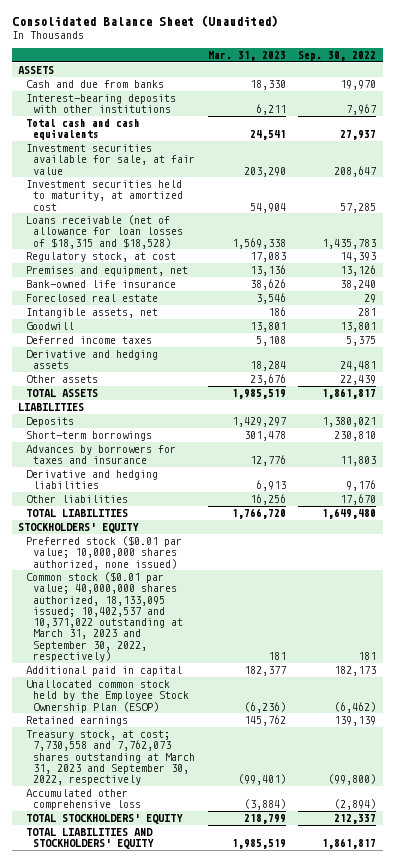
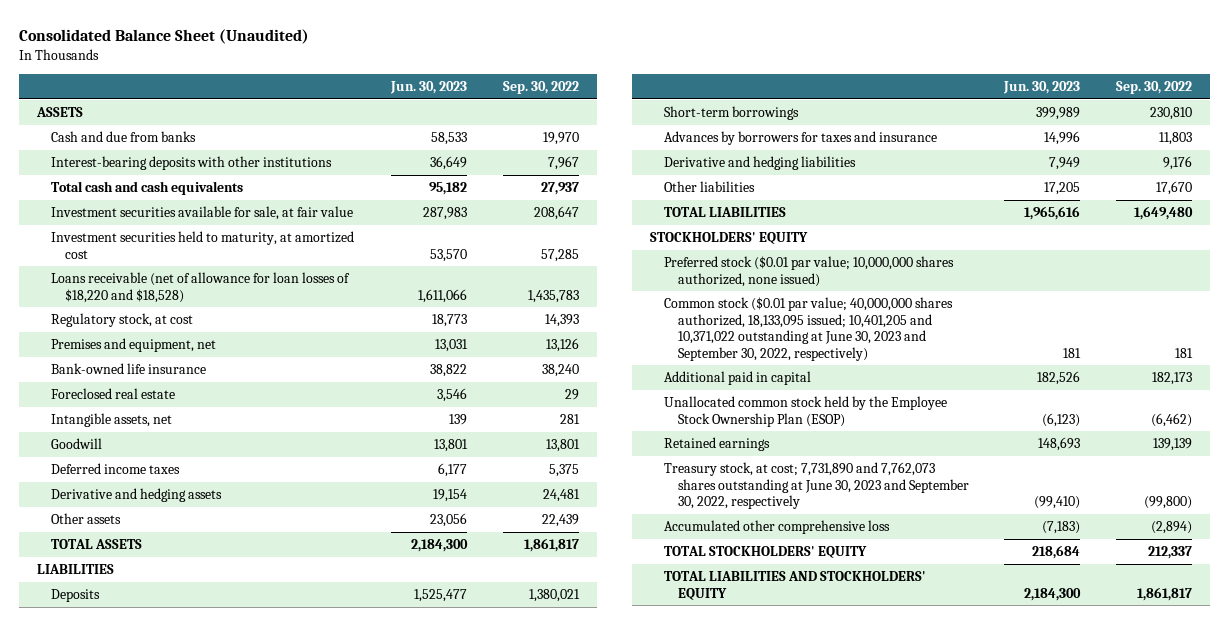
[207,51,286,62] Mar. 31, 2023 -> none
none -> [390,81,468,95] Jun. 30, 2023
[25,215,183,249] Loans receivable (net of allowance for loan losses of $18,315 and $18,528) -> [50,272,350,303] Loans receivable (net of allowance for loan losses of $18,220 and $18,528)
[25,572,183,662] Common stock ($0.01 par value; 40,000,000 shares authorized, 18,133,095 issued; 10,402,537 and 10,371,022 outstanding at March 31, 2023 and September 30, 2022, respectively) -> [663,297,953,361] Common stock ($0.01 par value; 40,000,000 shares authorized, 18,133,095 issued; 10,401,205 and 10,371,022 outstanding at June 30, 2023 and September 30, 2022, respectively)
[25,730,195,786] Treasury stock, at cost; 7,730,558 and 7,762,073 shares outstanding at March 31, 2023 and September 30, 2022, respectively -> [663,462,969,510] Treasury stock, at cost; 7,731,890 and 7,762,073 shares outstanding at June 30, 2023 and September 30, 2022, respectively

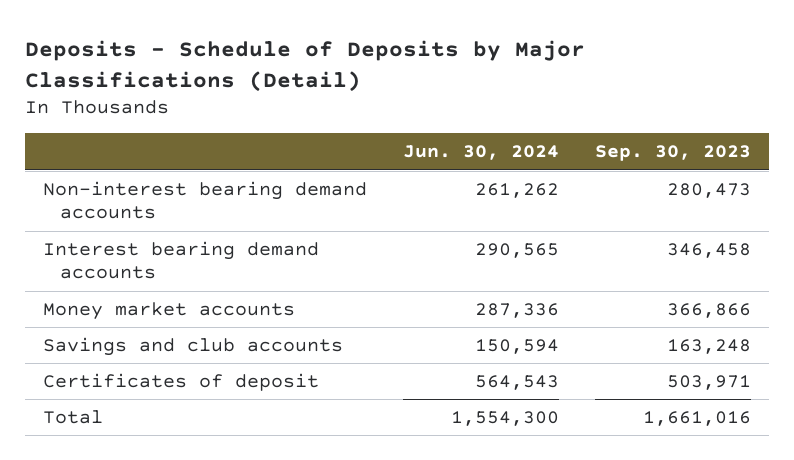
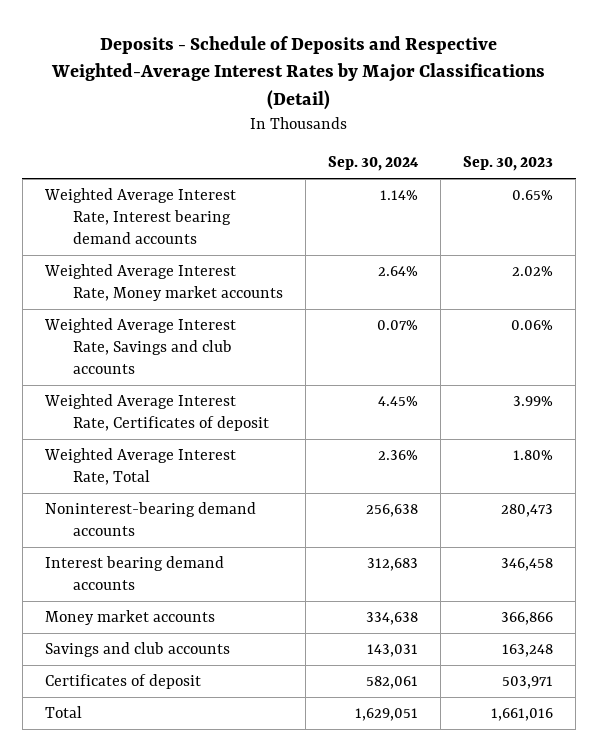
[25,39,586,92] Deposits - Schedule of Deposits by Major Classifications (Detail) -> [51,35,546,110] Deposits - Schedule of Deposits and Respective Weighted-Average Interest Rates by Major Classifications (Detail)
[402,145,559,161] Jun. 30, 2024 -> none
none -> [328,156,420,172] Sep. 30, 2024
none -> [43,187,236,245] Weighted Average Interest Rate, Interest bearing demand accounts
none -> [43,263,283,302] Weighted Average Interest Rate, Money market accounts
none -> [43,317,236,375] Weighted Average Interest Rate, Savings and club accounts
none -> [43,393,269,432] Weighted Average Interest Rate, Certificates of deposit
none -> [43,447,236,486] Weighted Average Interest Rate, Total
[43,181,368,220] Non-interest bearing demand accounts -> [44,501,256,537] Noninterest-bearing demand accounts

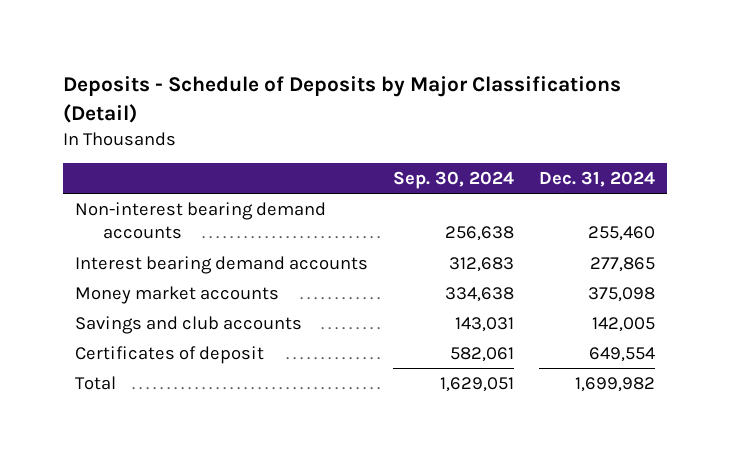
[51,35,546,110] Deposits - Schedule of Deposits and Respective Weighted-Average Interest Rates by Major Classifications (Detail) -> [62,76,621,123] Deposits - Schedule of Deposits by Major Classifications (Detail)
[463,156,554,172] Sep. 30, 2023 -> none
none -> [538,171,655,188] Dec. 31, 2024
[43,187,236,245] Weighted Average Interest Rate, Interest bearing demand accounts -> none
[43,263,283,302] Weighted Average Interest Rate, Money market accounts -> none
[43,317,236,375] Weighted Average Interest Rate, Savings and club accounts -> none
[43,393,269,432] Weighted Average Interest Rate, Certificates of deposit -> none
[43,447,236,486] Weighted Average Interest Rate, Total -> none
[44,501,256,537] Noninterest-bearing demand accounts -> [75,201,327,240] Non-interest bearing demand accounts

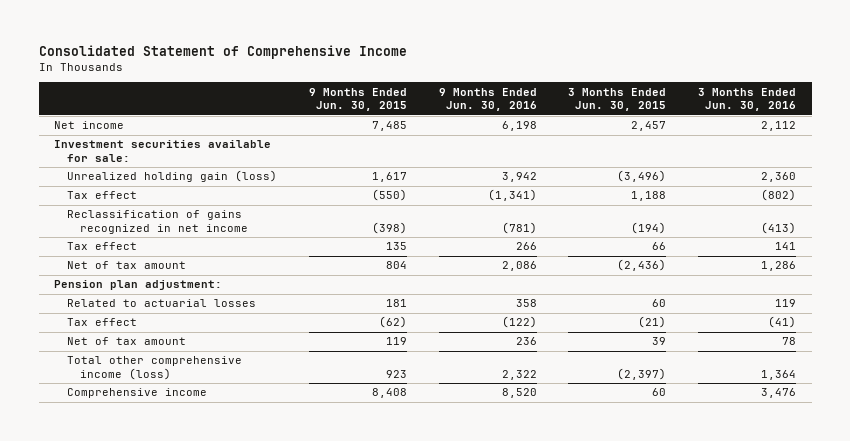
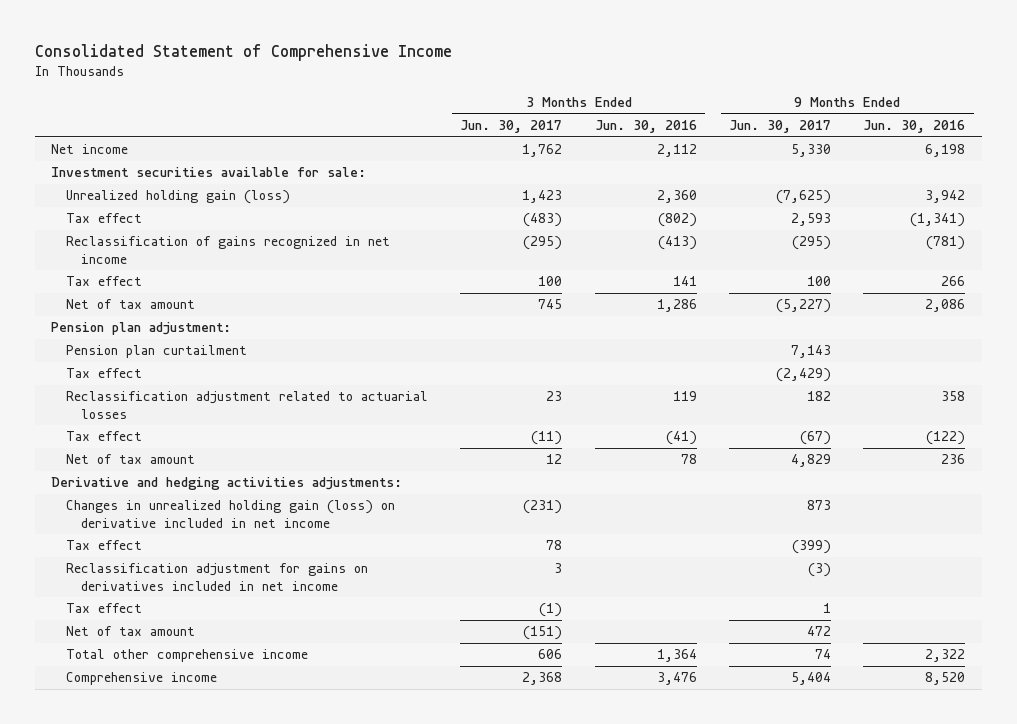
[309,87,408,112] 9 Months Ended Jun. 30, 2015 -> none
[568,87,667,112] 3 Months Ended Jun. 30, 2015 -> none
none -> [460,119,563,133] Jun. 30, 2017
none -> [729,119,832,133] Jun. 30, 2017
none -> [66,345,248,359] Pension plan curtailment
none -> [66,368,143,379] Tax effect
[67,299,257,308] Related to actuarial losses -> [66,391,429,419] Reclassification adjustment related to actuarial losses
none -> [51,477,403,491] Derivative and hedging activities adjustments:
none -> [66,500,396,528] Changes in unrealized holding gain (loss) on derivative included in net income
none -> [66,540,143,551] Tax effect
none -> [66,563,369,591] Reclassification adjustment for gains on derivatives included in net income
none -> [66,603,143,614] Tax effect
none -> [66,626,196,637] Net of tax amount
[67,356,243,381] Total other comprehensive income (loss) -> [66,649,309,663] Total other comprehensive income

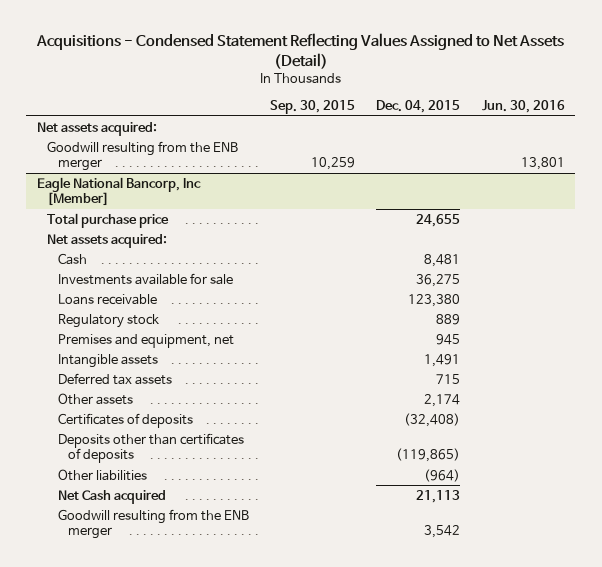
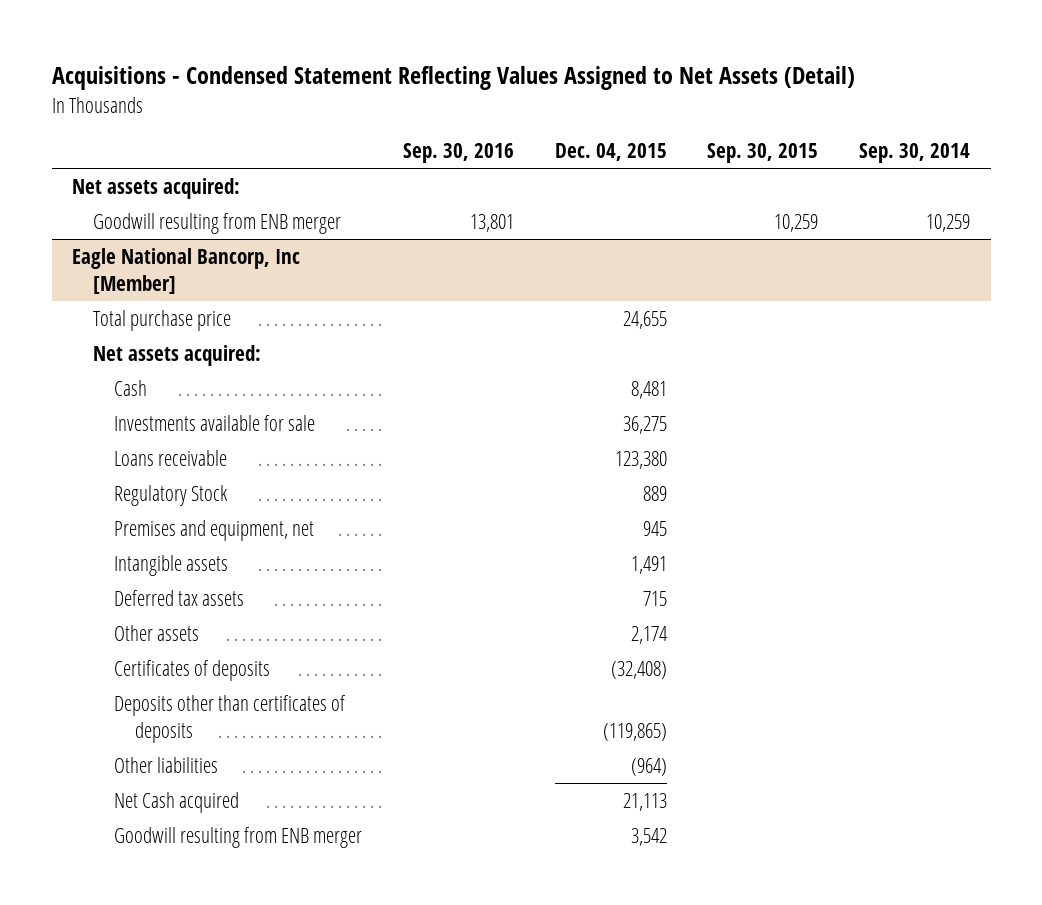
[481,100,565,114] Jun. 30, 2016 -> none
none -> [402,143,514,164] Sep. 30, 2016
none -> [859,143,971,164] Sep. 30, 2014
[47,140,239,172] Goodwill resulting from the ENB merger -> [92,212,341,234] Goodwill resulting from ENB merger
[57,313,159,328] Regulatory stock -> [113,484,228,506] Regulatory Stock
[57,508,249,540] Goodwill resulting from the ENB merger -> [113,826,362,848] Goodwill resulting from ENB merger

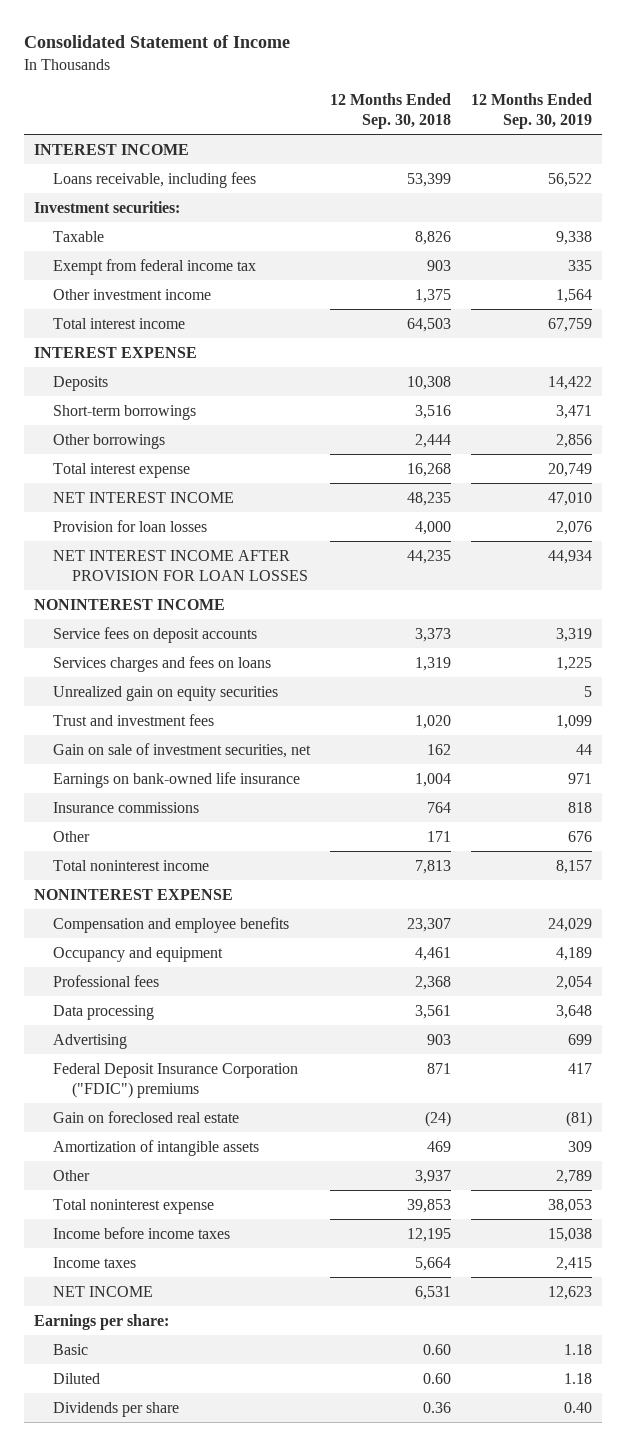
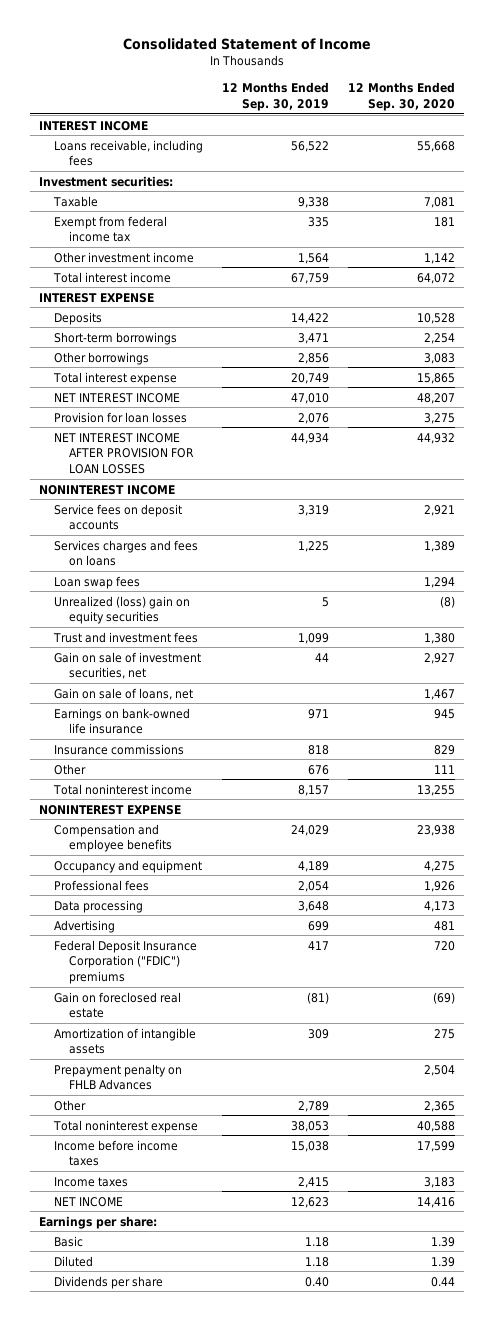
[330,93,452,130] 12 Months Ended Sep. 30, 2018 -> none
none -> [347,82,455,111] 12 Months Ended Sep. 30, 2020
none -> [54,575,141,589] Loan swap fees
[52,685,278,701] Unrealized gain on equity securities -> [54,595,191,625] Unrealized (loss) gain on equity securities
none -> [54,687,194,700] Gain on sale of loans, net
none -> [54,1063,183,1091] Prepayment penalty on FHLB Advances

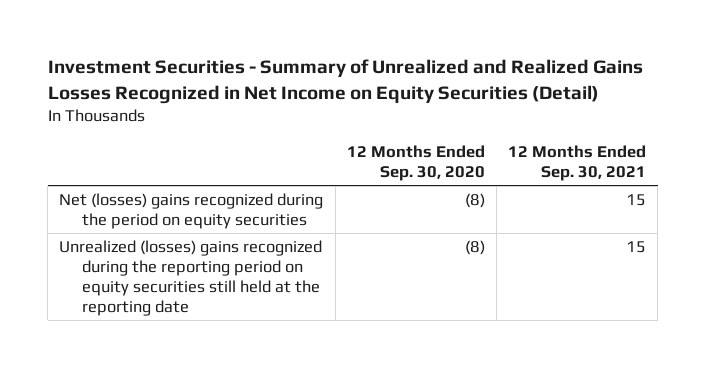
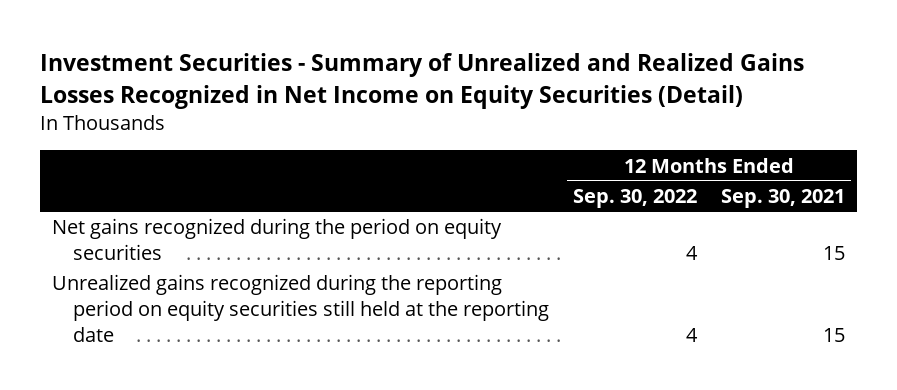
[346,144,485,181] 12 Months Ended Sep. 30, 2020 -> none
none -> [572,189,697,209] Sep. 30, 2022
[59,193,324,230] Net (losses) gains recognized during the period on equity securities -> [52,218,503,261] Net gains recognized during the period on equity securities
[59,240,323,316] Unrealized (losses) gains recognized during the reporting period on equity securities still held at the reporting date -> [52,274,549,342] Unrealized gains recognized during the reporting period on equity securities still held at the reporting date

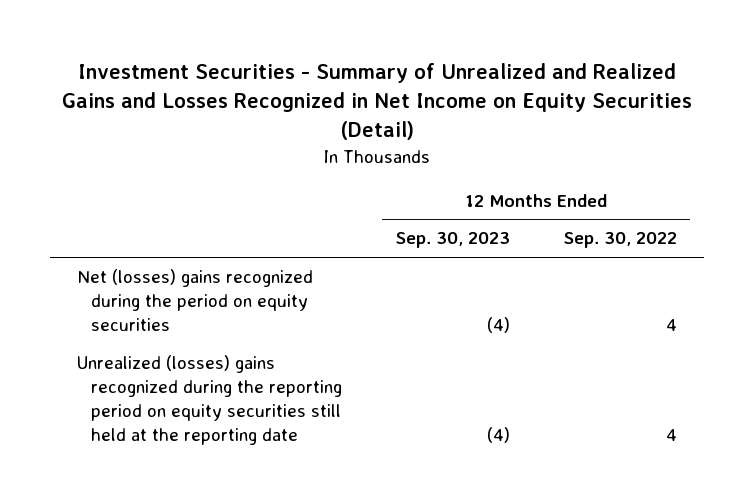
[40,53,805,109] Investment Securities - Summary of Unrealized and Realized Gains Losses Recognized in Net Income on Equity Securities (Detail) -> [61,63,692,141] Investment Securities - Summary of Unrealized and Realized Gains and Losses Recognized in Net Income on Equity Securities (Detail)
[720,189,845,209] Sep. 30, 2021 -> none
none -> [395,232,510,249] Sep. 30, 2023
[52,218,503,261] Net gains recognized during the period on equity securities -> [77,269,314,332] Net (losses) gains recognized during the period on equity securities
[52,274,549,342] Unrealized gains recognized during the reporting period on equity securities still held at the reporting date -> [77,355,342,445] Unrealized (losses) gains recognized during the reporting period on equity securities still held at the reporting date

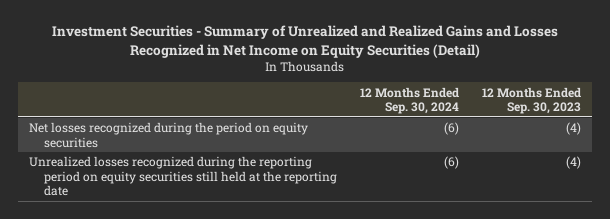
[563,232,677,249] Sep. 30, 2022 -> none
none -> [360,86,460,115] 12 Months Ended Sep. 30, 2024
[77,269,314,332] Net (losses) gains recognized during the period on equity securities -> [29,122,309,148] Net losses recognized during the period on equity securities
[77,355,342,445] Unrealized (losses) gains recognized during the reporting period on equity securities still held at the reporting date -> [29,156,338,197] Unrealized losses recognized during the reporting period on equity securities still held at the reporting date

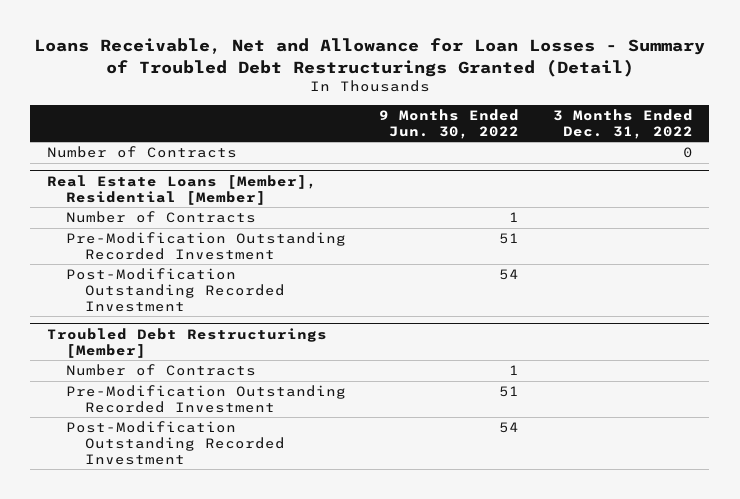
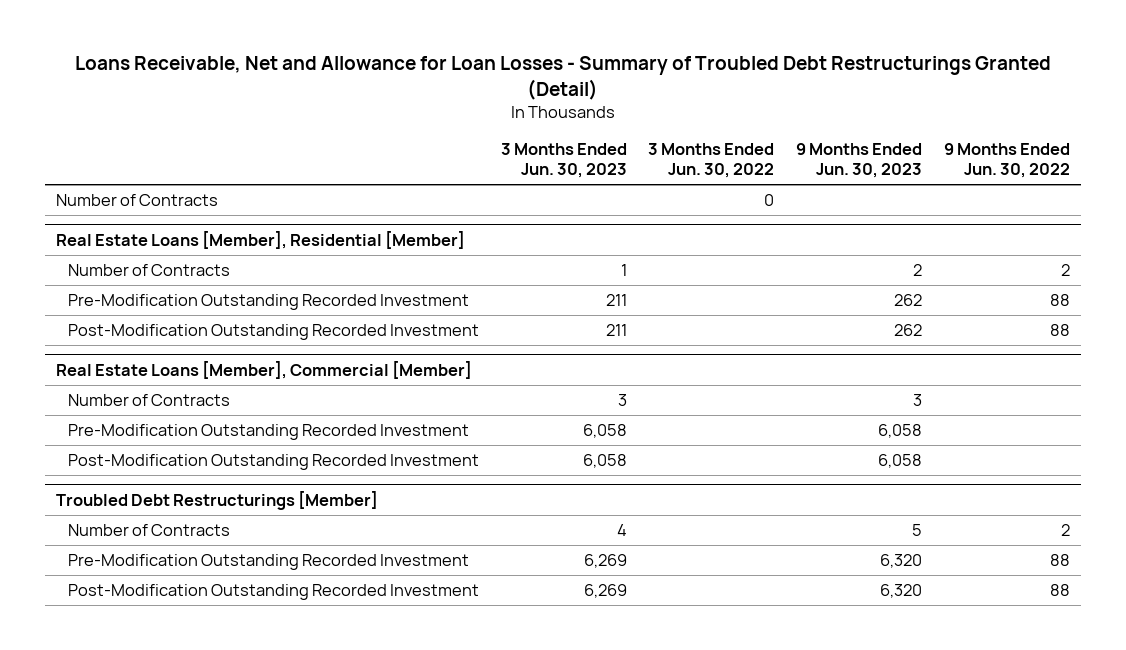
[552,109,693,139] 3 Months Ended Dec. 31, 2022 -> none
none -> [500,143,627,179] 3 Months Ended Jun. 30, 2023
none -> [648,143,775,179] 3 Months Ended Jun. 30, 2022
none -> [796,143,923,179] 9 Months Ended Jun. 30, 2023
[509,212,520,223] 1 -> [1060,263,1070,276] 2
[499,233,520,245] 51 -> [1049,293,1070,306] 88
[499,269,520,281] 54 -> [1049,323,1070,336] 88
none -> [55,360,472,379] Real Estate Loans [Member], Commercial [Member]
none -> [67,393,230,406] Number of Contracts
none -> [67,423,469,440] Pre-Modification Outstanding Recorded Investment
none -> [67,453,479,470] Post-Modification Outstanding Recorded Investment
[509,365,520,376] 1 -> [1060,523,1070,536] 2
[499,386,520,398] 51 -> [1049,553,1070,566] 88
[499,422,520,434] 54 -> [1049,583,1070,596] 88

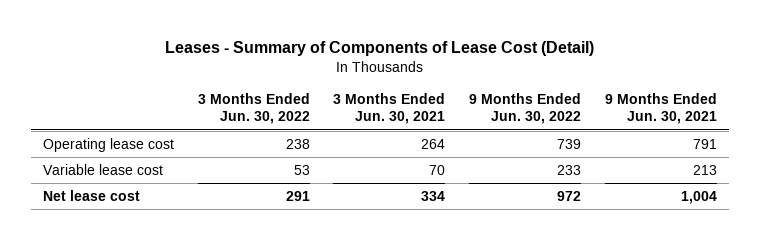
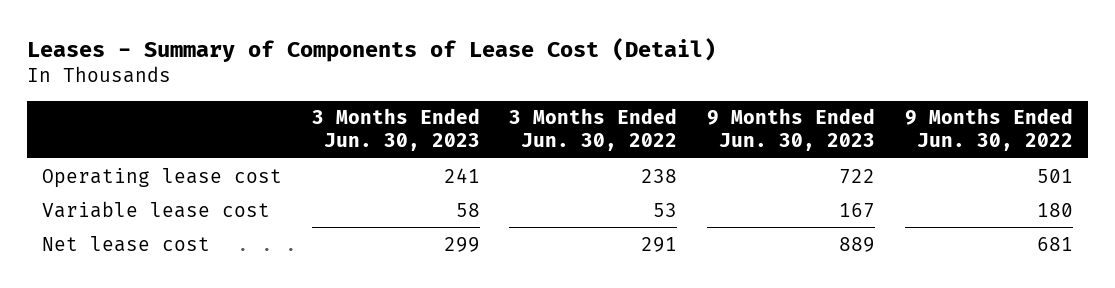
[333,92,446,125] 3 Months Ended Jun. 30, 2021 -> none
[605,92,718,125] 9 Months Ended Jun. 30, 2021 -> none
none -> [311,108,480,152] 3 Months Ended Jun. 30, 2023
none -> [707,108,876,152] 9 Months Ended Jun. 30, 2023
[557,138,582,149] 739 -> [1036,168,1073,183] 501
[557,164,582,175] 233 -> [1036,202,1073,217] 180
[557,190,582,201] 972 -> [1036,236,1073,251] 681

